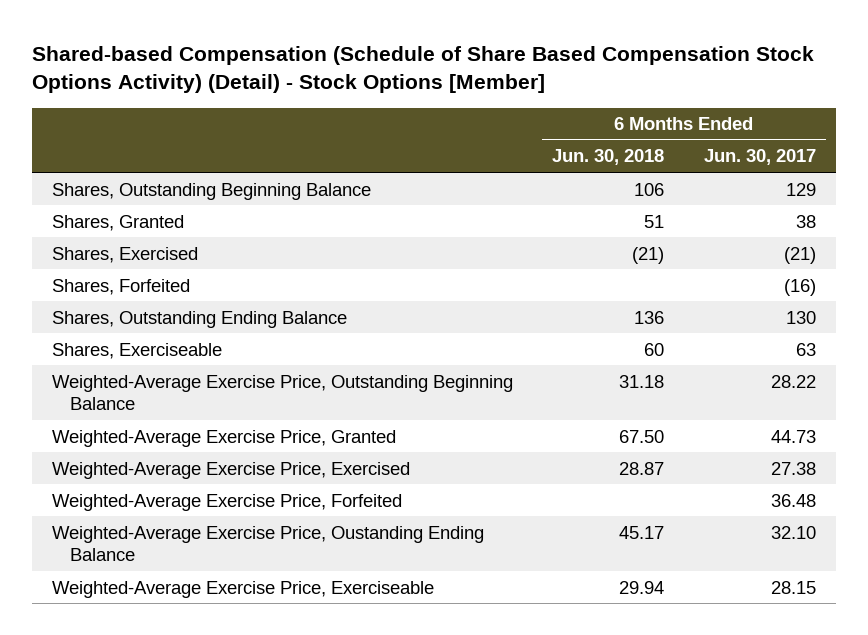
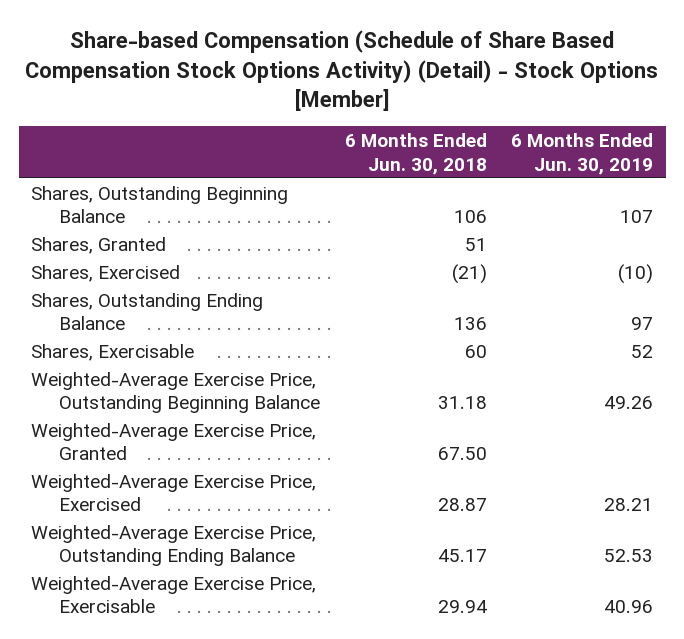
[32,45,815,94] Shared-based Compensation (Schedule of Share Based Compensation Stock Options Activity) (Detail) - Stock Options [Member] -> [25,30,659,112] Share-based Compensation (Schedule of Share Based Compensation Stock Options Activity) (Detail) - Stock Options [Member]
[703,149,816,166] Jun. 30, 2017 -> none
none -> [511,133,654,175] 6 Months Ended Jun. 30, 2019
[51,278,190,295] Shares, Forfeited -> none
[51,342,222,359] Shares, Exerciseable -> [30,343,194,361] Shares, Exercisable
[51,493,402,511] Weighted-Average Exercise Price, Forfeited -> none
[51,525,484,562] Weighted-Average Exercise Price, Oustanding Ending Balance -> [30,524,316,567] Weighted-Average Exercise Price, Outstanding Ending Balance
[51,580,434,598] Weighted-Average Exercise Price, Exerciseable -> [30,575,316,614] Weighted-Average Exercise Price, Exercisable

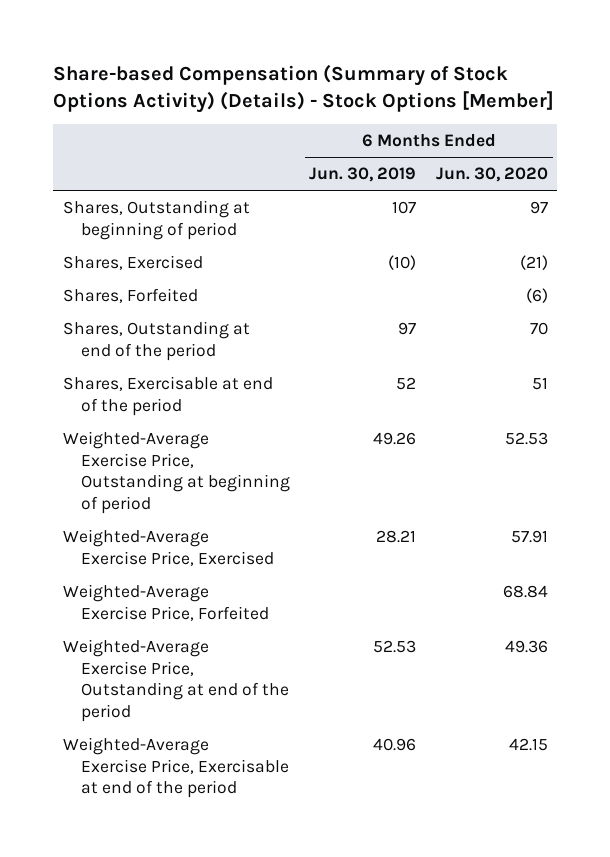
[25,30,659,112] Share-based Compensation (Schedule of Share Based Compensation Stock Options Activity) (Detail) - Stock Options [Member] -> [52,63,554,113] Share-based Compensation (Summary of Stock Options Activity) (Details) - Stock Options [Member]
[344,133,487,175] 6 Months Ended Jun. 30, 2018 -> none
none -> [435,167,548,183] Jun. 30, 2020
[30,236,166,254] Shares, Granted -> none
[30,185,288,224] Shares, Outstanding Beginning Balance -> [62,199,250,240] Shares, Outstanding at beginning of period
[30,422,316,461] Weighted-Average Exercise Price, Granted -> none
none -> [62,287,198,303] Shares, Forfeited
[30,292,263,331] Shares, Outstanding Ending Balance -> [62,320,250,361] Shares, Outstanding at end of the period
[30,343,194,361] Shares, Exercisable -> [62,375,273,416] Shares, Exercisable at end of the period
[30,371,320,414] Weighted-Average Exercise Price, Outstanding Beginning Balance -> [62,430,290,514] Weighted-Average Exercise Price, Outstanding at beginning of period
none -> [62,583,269,621] Weighted-Average Exercise Price, Forfeited
[30,524,316,567] Weighted-Average Exercise Price, Outstanding Ending Balance -> [62,638,289,722] Weighted-Average Exercise Price, Outstanding at end of the period
[30,575,316,614] Weighted-Average Exercise Price, Exercisable -> [62,736,289,799] Weighted-Average Exercise Price, Exercisable at end of the period

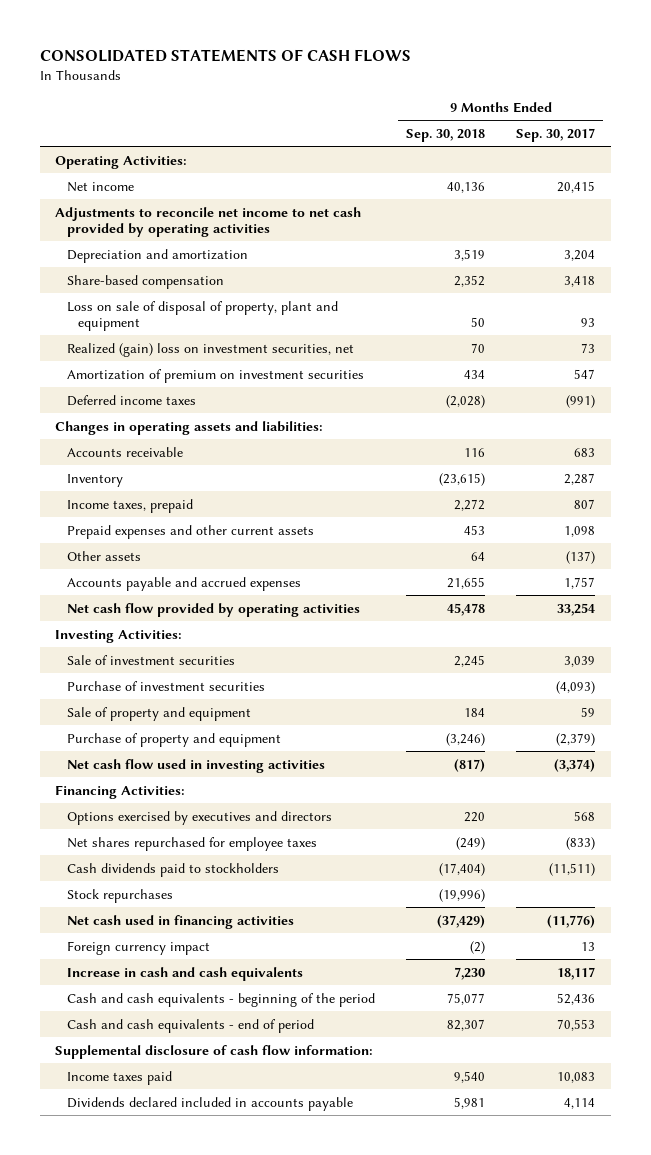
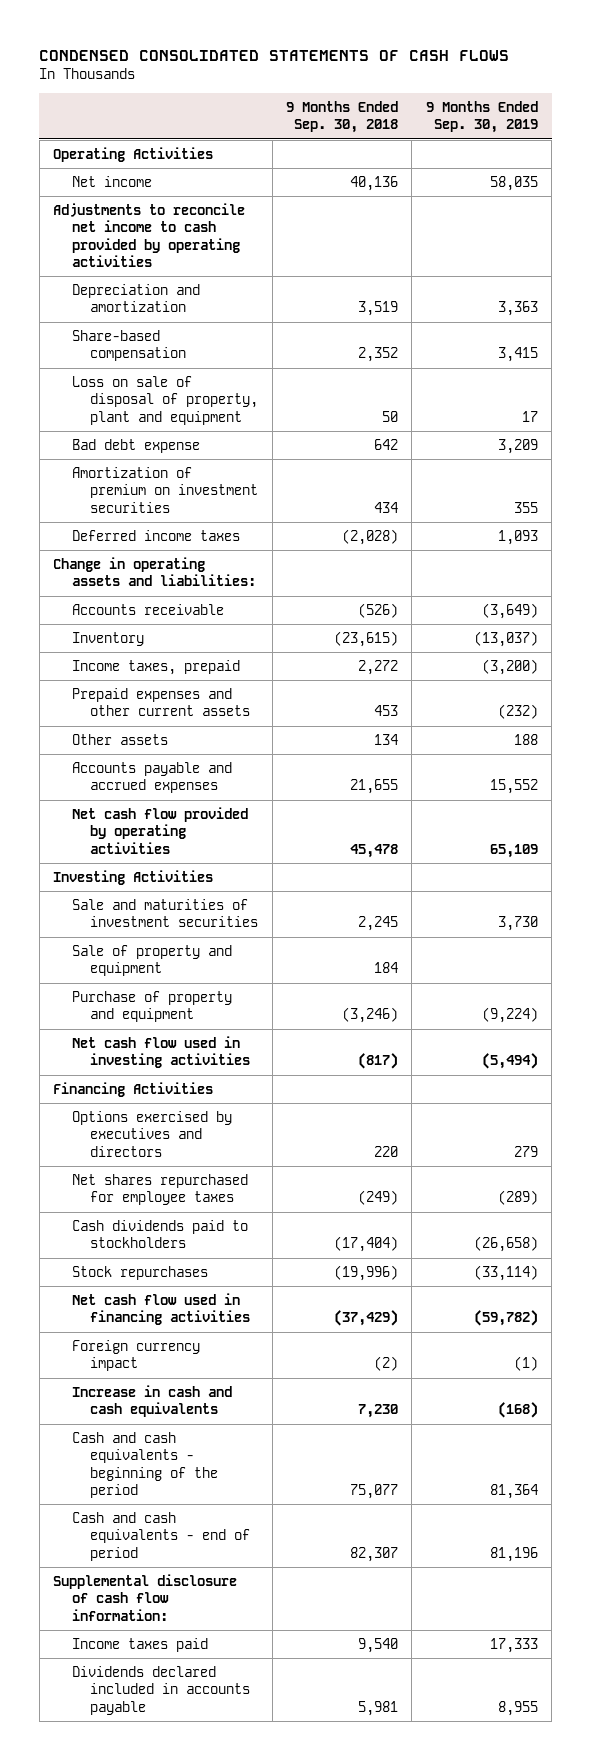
[39,49,411,63] CONSOLIDATED STATEMENTS OF CASH FLOWS -> [39,49,510,61] CONDENSED CONSOLIDATED STATEMENTS OF CASH FLOWS
[516,127,596,142] Sep. 30, 2017 -> none
none -> [425,100,538,134] 9 Months Ended Sep. 30, 2019
[55,155,188,169] Operating Activities: -> [53,146,214,162] Operating Activities
[55,206,362,237] Adjustments to reconcile net income to net cash provided by operating activities -> [53,202,246,268] Adjustments to reconcile net income to cash provided by operating activities
[66,342,354,357] Realized (gain) loss on investment securities, net -> none
none -> [71,438,200,453] Bad debt expense
[55,420,324,435] Changes in operating assets and liabilities: -> [53,556,256,587] Change in operating assets and liabilities:
[463,447,485,457] 116 -> [357,602,398,618] (526)
[470,551,485,561] 64 -> [373,733,398,745] 134
[66,680,265,691] Purchase of investment securities -> none
[55,629,183,643] Investing Activities: -> [53,869,214,885] Investing Activities
[66,654,235,665] Sale of investment securities -> [71,898,259,928] Sale and maturities of investment securities
[55,784,186,799] Financing Activities: -> [53,1081,214,1097] Financing Activities
[66,914,294,929] Net cash used in financing activities -> [71,1292,251,1326] Net cash flow used in financing activities

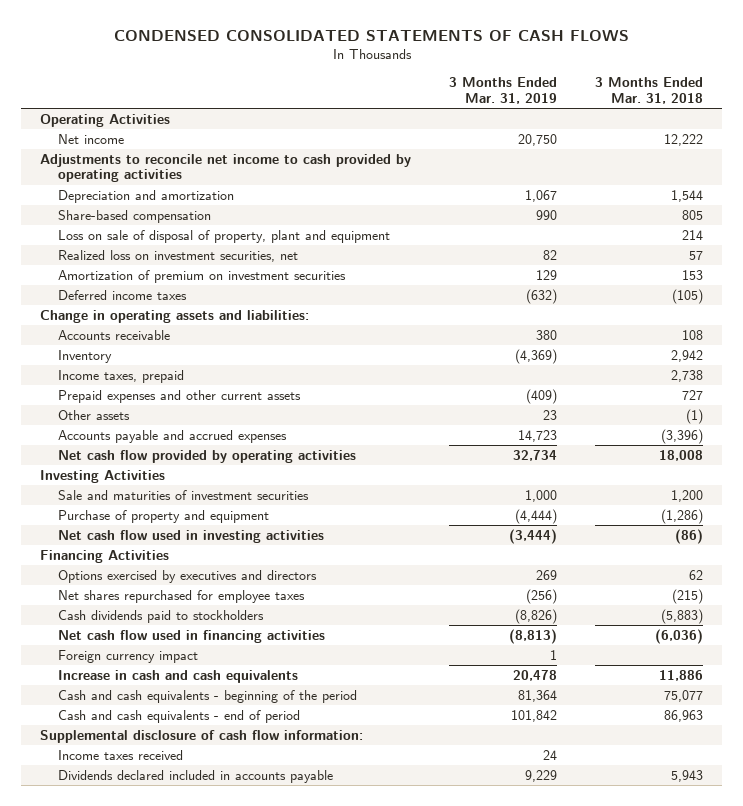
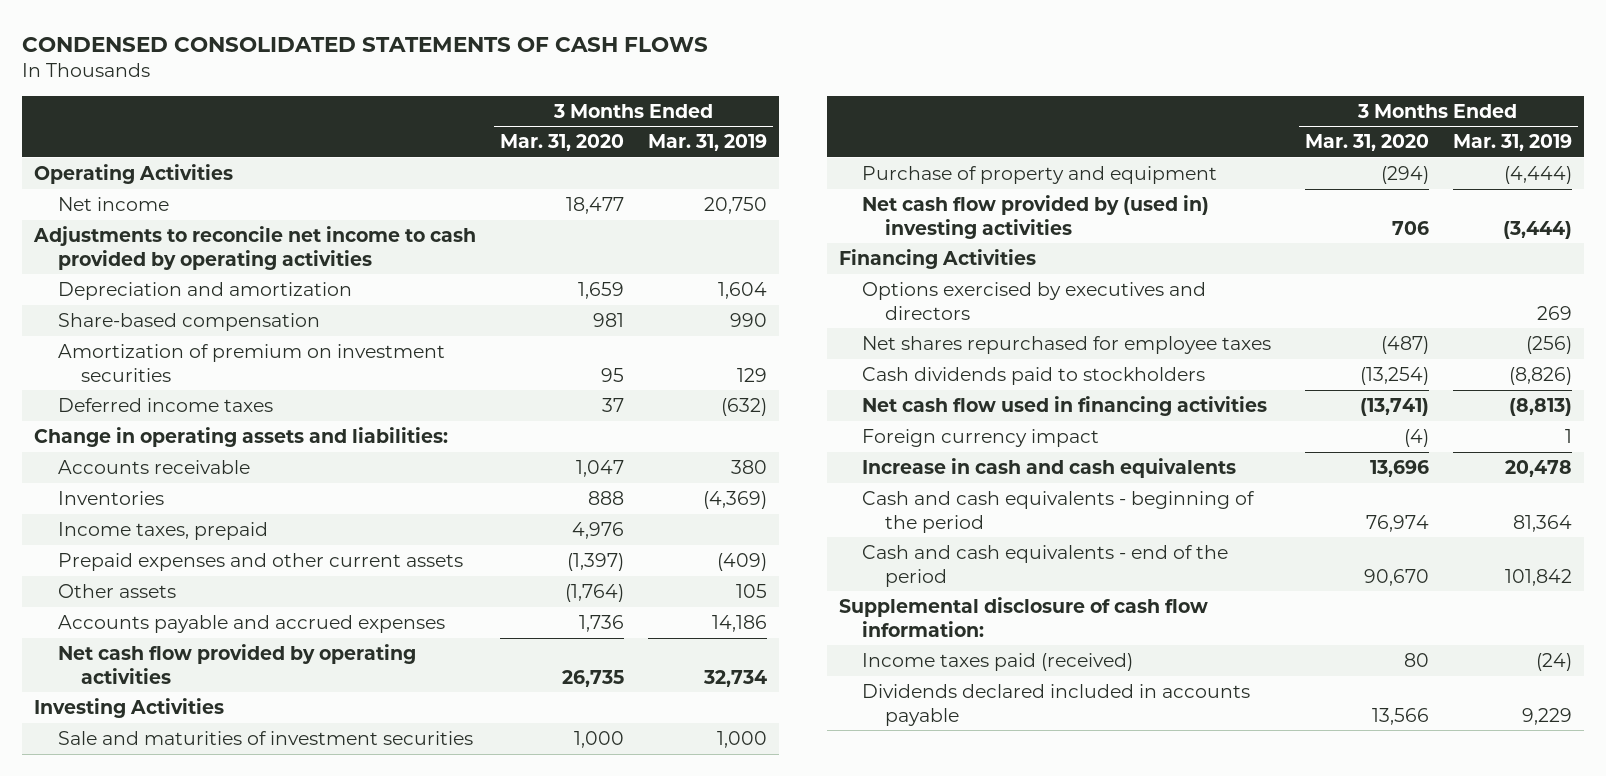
[595,77,704,105] 3 Months Ended Mar. 31, 2018 -> none
none -> [500,134,625,152] Mar. 31, 2020
[525,189,558,202] 1,067 -> [718,281,768,299] 1,604
[58,229,391,243] Loss on sale of disposal of property, plant and equipment -> none
[58,249,299,262] Realized loss on investment securities, net -> none
[58,349,113,363] Inventory -> [57,490,164,505] Inventories
[543,409,558,420] 23 -> [736,583,768,598] 105
[518,429,558,442] 14,723 -> [712,614,768,632] 14,186
[58,529,325,543] Net cash flow used in investing activities -> [861,194,1209,239] Net cash flow provided by (used in) investing activities
[58,709,301,723] Cash and cash equivalents - end of period -> [861,544,1228,587] Cash and cash equivalents - end of the period
[58,749,184,760] Income taxes received -> [861,652,1133,671] Income taxes paid (received)
[543,749,558,760] 24 -> [1535,652,1572,671] (24)

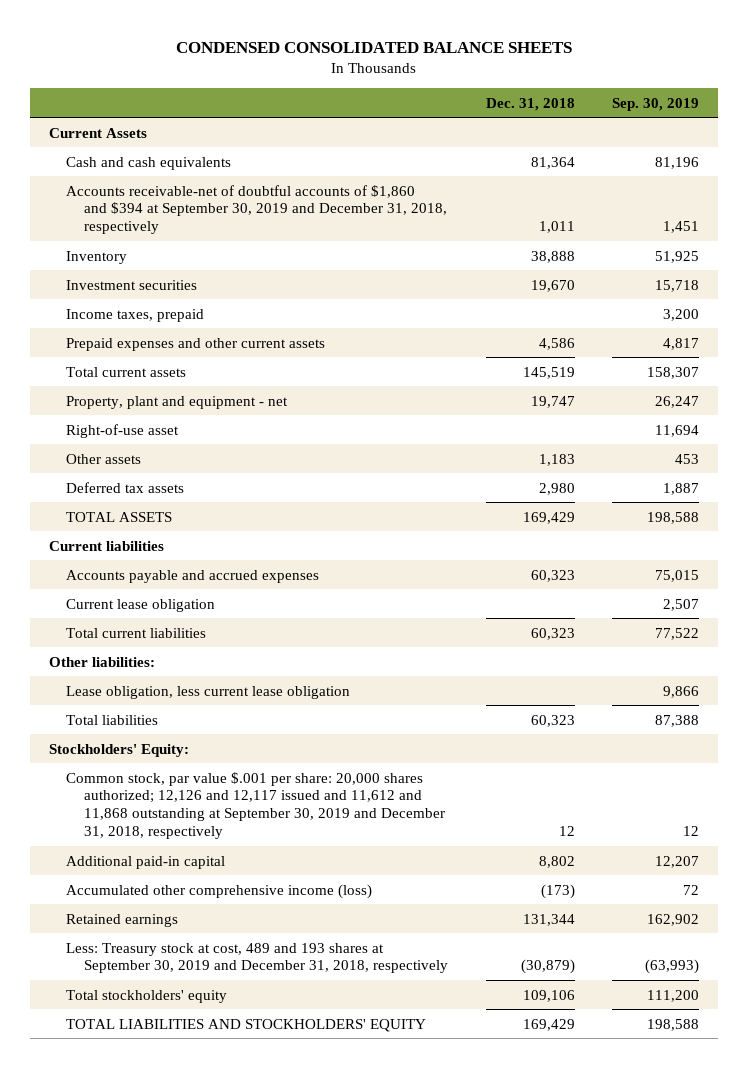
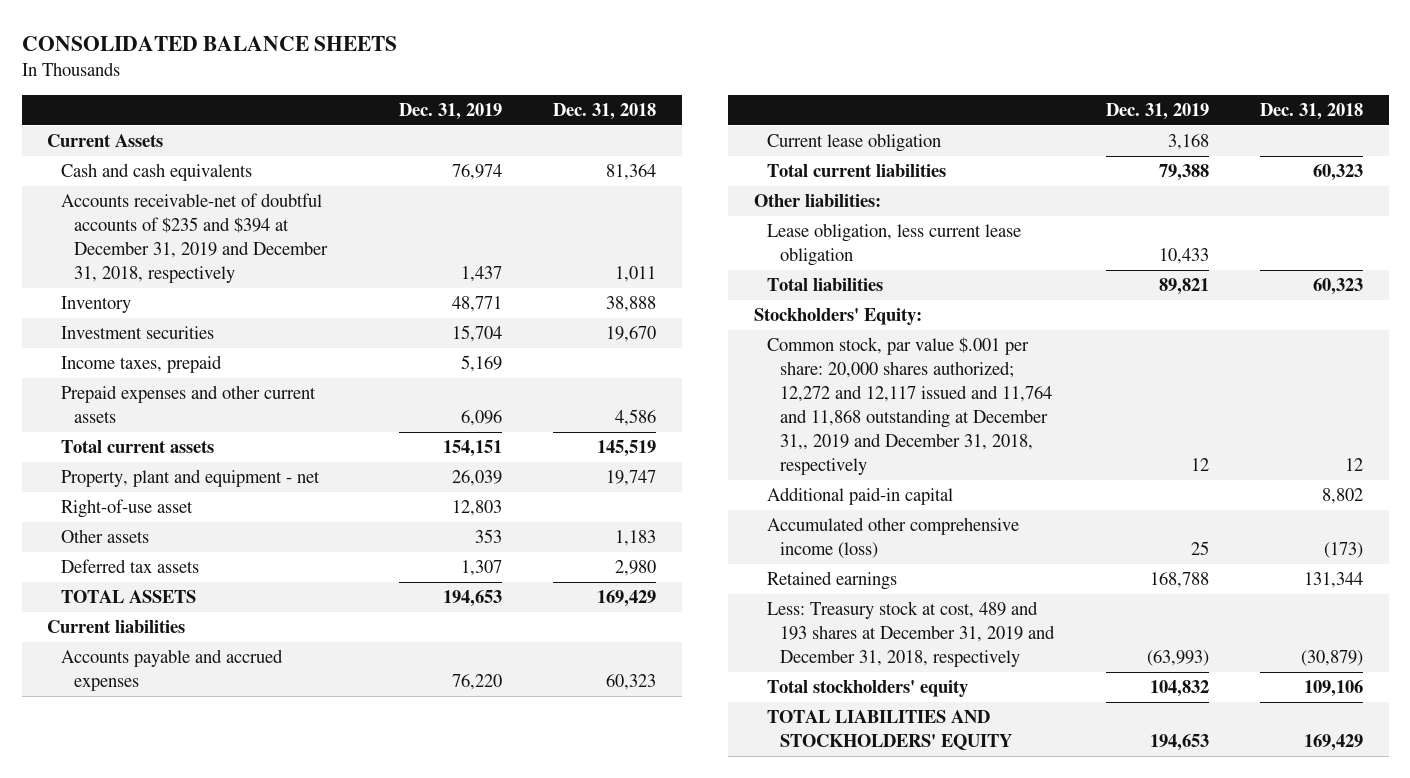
[176,41,573,53] CONDENSED CONSOLIDATED BALANCE SHEETS -> [21,35,397,51] CONSOLIDATED BALANCE SHEETS
[612,97,700,111] Sep. 30, 2019 -> none
none -> [399,102,503,120] Dec. 31, 2019
[66,184,447,235] Accounts receivable-net of doubtful accounts of $1,860 and $394 at September 30, 2019 and December 31, 2018, respectively -> [60,193,328,283] Accounts receivable-net of doubtful accounts of $235 and $394 at December 31, 2019 and December 31, 2018, respectively
[66,771,445,839] Common stock, par value $.001 per share: 20,000 shares authorized; 12,126 and 12,117 issued and 11,612 and 11,868 outstanding at September 30, 2019 and December 31, 2018, respectively -> [767,337,1053,475] Common stock, par value $.001 per share: 20,000 shares authorized; 12,272 and 12,117 issued and 11,764 and 11,868 outstanding at December 31,, 2019 and December 31, 2018, respectively
[66,942,448,974] Less: Treasury stock at cost, 489 and 193 shares at September 30, 2019 and December 31, 2018, respectively -> [767,601,1056,668] Less: Treasury stock at cost, 489 and 193 shares at December 31, 2019 and December 31, 2018, respectively

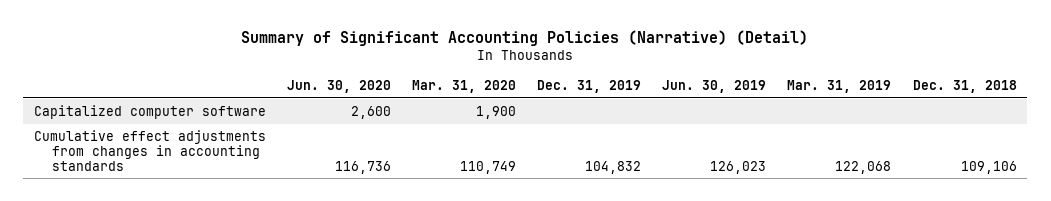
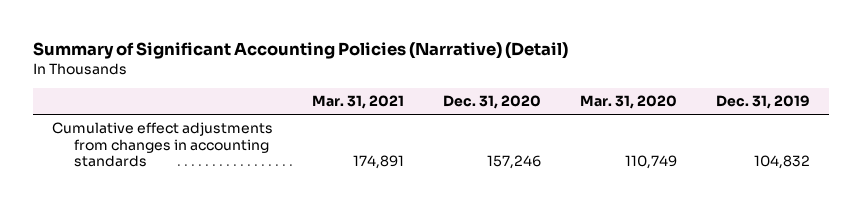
[287,80,392,94] Jun. 30, 2020 -> none
[662,80,767,94] Jun. 30, 2019 -> none
[787,80,892,94] Mar. 31, 2019 -> none
[912,80,1017,94] Dec. 31, 2018 -> none
none -> [312,95,405,110] Mar. 31, 2021
none -> [443,95,542,110] Dec. 31, 2020
[33,105,266,120] Capitalized computer software -> none

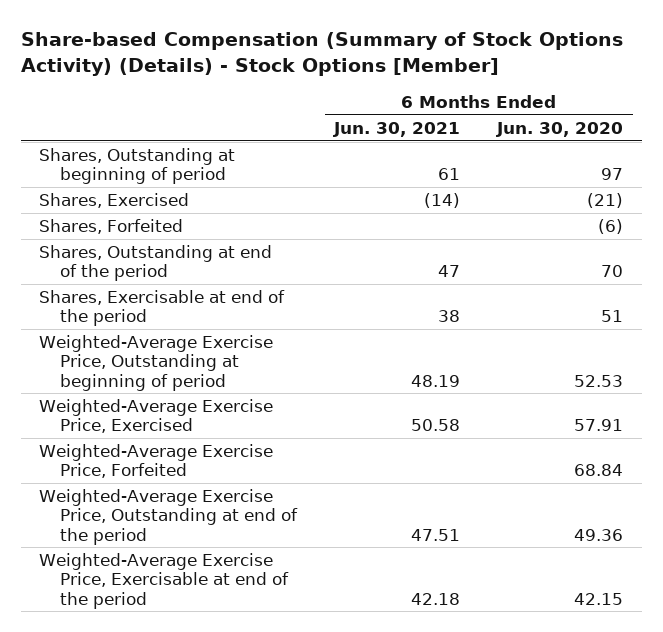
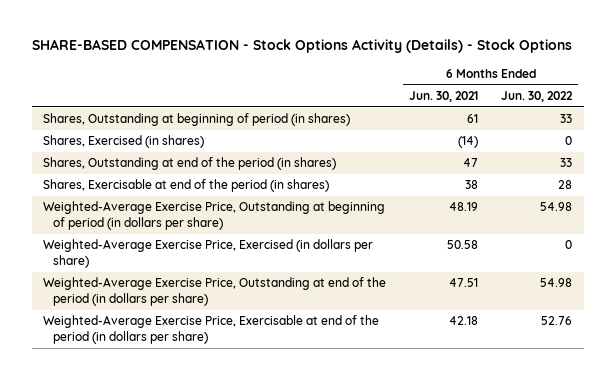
[20,32,623,77] Share-based Compensation (Summary of Stock Options Activity) (Details) - Stock Options [Member] -> [31,39,572,54] SHARE-BASED COMPENSATION - Stock Options Activity (Details) - Stock Options
[496,121,624,137] Jun. 30, 2020 -> none
none -> [501,91,574,103] Jun. 30, 2022
[39,219,184,235] Shares, Forfeited -> none
[39,444,274,479] Weighted-Average Exercise Price, Forfeited -> none
[39,148,236,185] Shares, Outstanding at beginning of period -> [43,113,351,127] Shares, Outstanding at beginning of period (in shares)
[39,193,190,209] Shares, Exercised -> [43,135,205,149] Shares, Exercised (in shares)
[39,245,273,282] Shares, Outstanding at end of the period -> [43,157,337,171] Shares, Outstanding at end of the period (in shares)
[39,290,286,327] Shares, Exercisable at end of the period -> [43,179,330,193] Shares, Exercisable at end of the period (in shares)
[39,335,274,391] Weighted-Average Exercise Price, Outstanding at beginning of period -> [43,201,386,230] Weighted-Average Exercise Price, Outstanding at beginning of period (in dollars per share)
[39,399,274,434] Weighted-Average Exercise Price, Exercised -> [43,239,374,268] Weighted-Average Exercise Price, Exercised (in dollars per share)
[39,489,298,545] Weighted-Average Exercise Price, Outstanding at end of the period -> [43,277,387,306] Weighted-Average Exercise Price, Outstanding at end of the period (in dollars per share)
[39,553,289,609] Weighted-Average Exercise Price, Exercisable at end of the period -> [43,315,380,344] Weighted-Average Exercise Price, Exercisable at end of the period (in dollars per share)

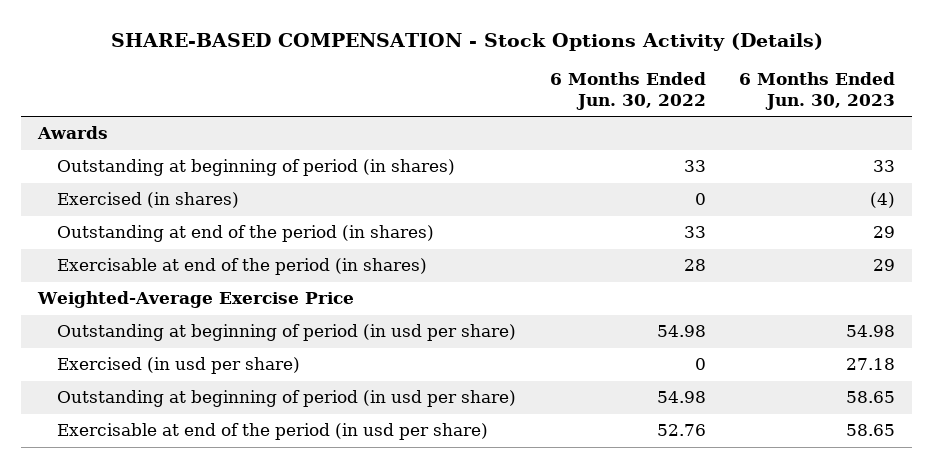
[31,39,572,54] SHARE-BASED COMPENSATION - Stock Options Activity (Details) - Stock Options -> [110,32,823,51] SHARE-BASED COMPENSATION - Stock Options Activity (Details)
[409,91,479,103] Jun. 30, 2021 -> none
none -> [739,72,896,110] 6 Months Ended Jun. 30, 2023
none -> [37,126,109,140] Awards
[43,113,351,127] Shares, Outstanding at beginning of period (in shares) -> [57,159,456,177] Outstanding at beginning of period (in shares)
[43,135,205,149] Shares, Exercised (in shares) -> [57,192,240,209] Exercised (in shares)
[43,157,337,171] Shares, Outstanding at end of the period (in shares) -> [57,225,435,243] Outstanding at end of the period (in shares)
[43,179,330,193] Shares, Exercisable at end of the period (in shares) -> [57,258,428,276] Exercisable at end of the period (in shares)
none -> [37,291,355,309] Weighted-Average Exercise Price
[43,201,386,230] Weighted-Average Exercise Price, Outstanding at beginning of period (in dollars per share) -> [57,324,517,342] Outstanding at beginning of period (in usd per share)
[43,239,374,268] Weighted-Average Exercise Price, Exercised (in dollars per share) -> [57,357,301,375] Exercised (in usd per share)
[43,277,387,306] Weighted-Average Exercise Price, Outstanding at end of the period (in dollars per share) -> [57,390,517,408] Outstanding at beginning of period (in usd per share)
[43,315,380,344] Weighted-Average Exercise Price, Exercisable at end of the period (in dollars per share) -> [57,423,489,441] Exercisable at end of the period (in usd per share)

